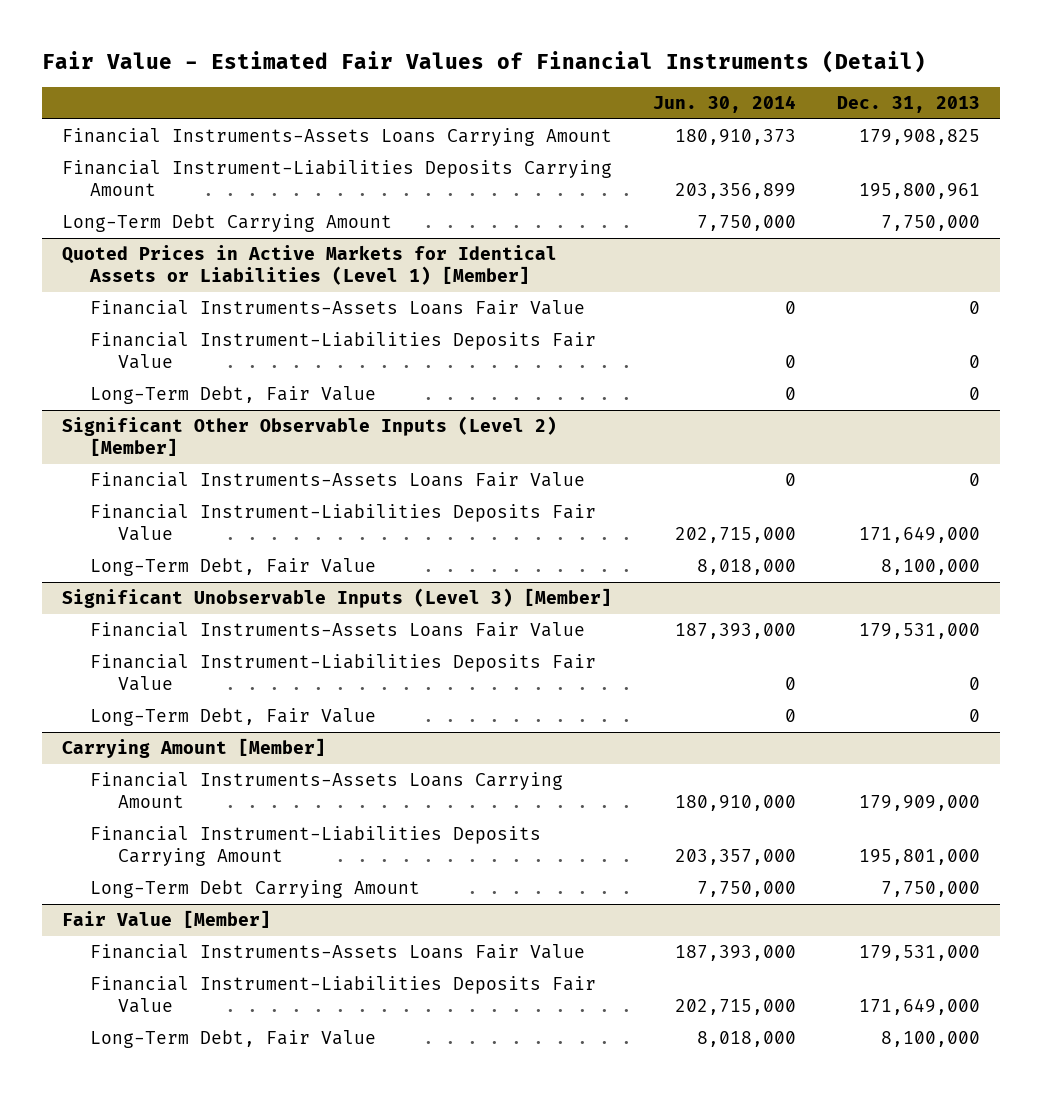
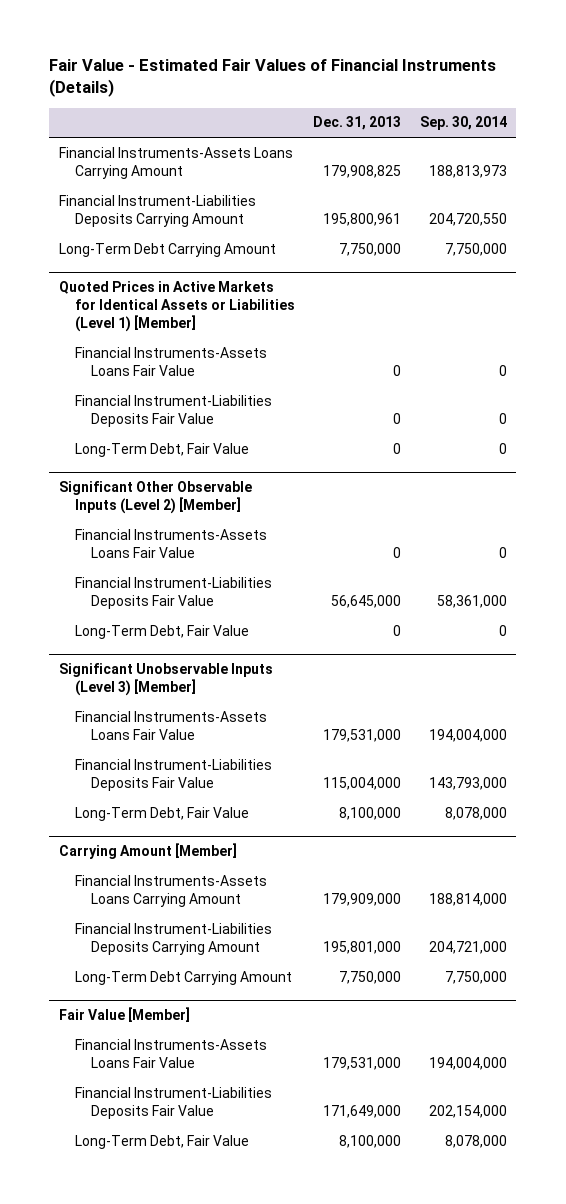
[41,49,926,73] Fair Value - Estimated Fair Values of Financial Instruments (Detail) -> [49,59,497,98] Fair Value - Estimated Fair Values of Financial Instruments (Details)
[652,94,796,113] Jun. 30, 2014 -> none
none -> [420,116,508,131] Sep. 30, 2014
[858,526,980,544] 171,649,000 -> [331,594,402,608] 56,645,000
[880,559,980,576] 8,100,000 -> [393,624,402,636] 0
[968,677,980,691] 0 -> [323,776,402,790] 115,004,000
[968,709,980,723] 0 -> [339,806,402,820] 8,100,000

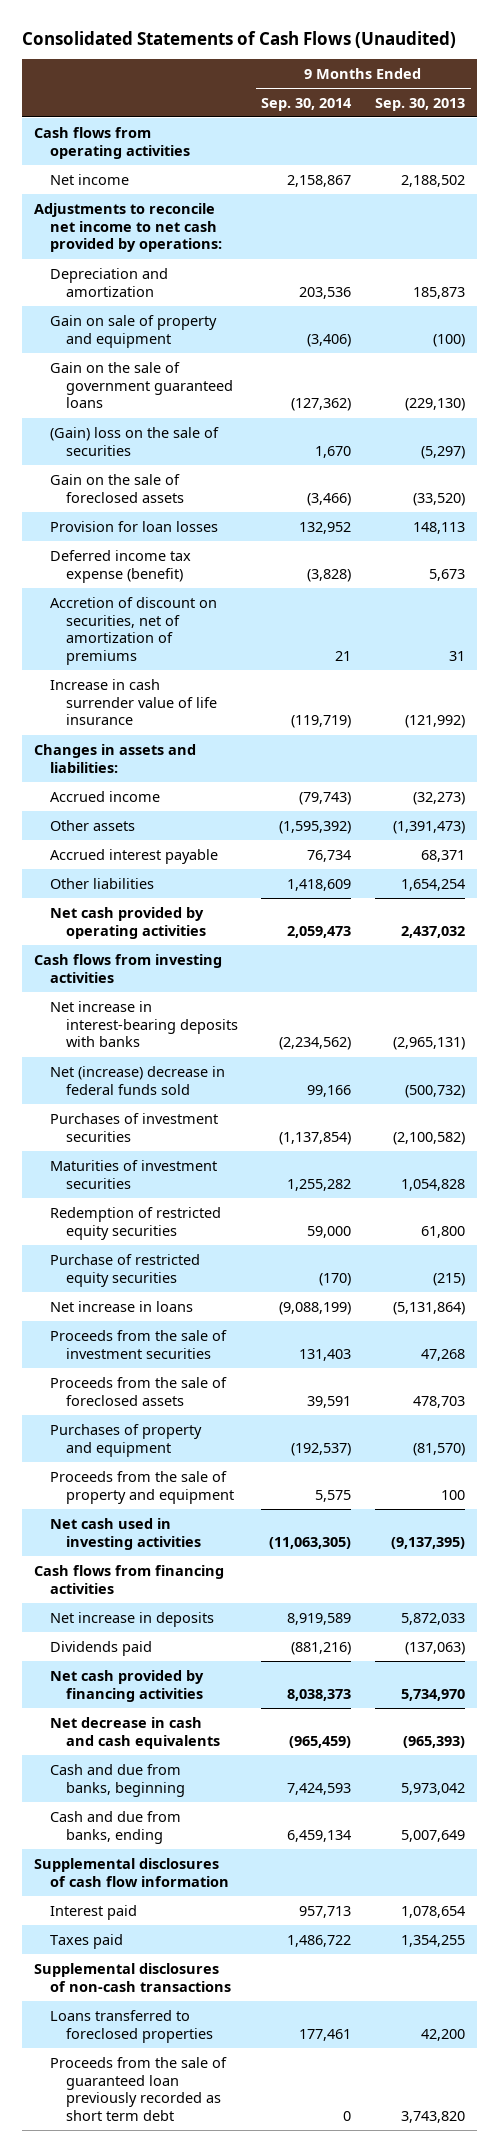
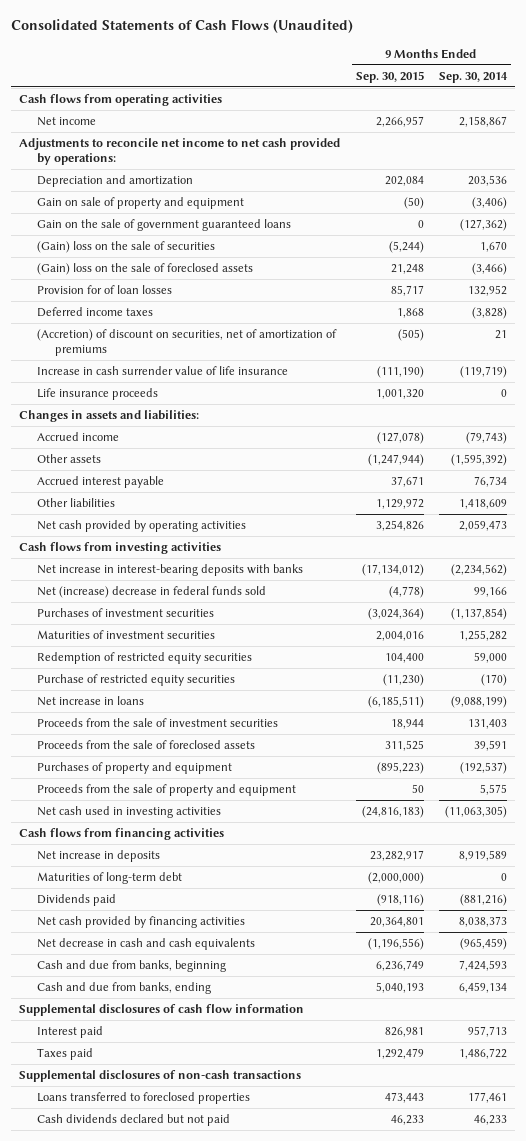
[375,97,466,111] Sep. 30, 2013 -> none
none -> [355,70,424,83] Sep. 30, 2015
[49,473,184,503] Gain on the sale of foreclosed assets -> [37,263,254,276] (Gain) loss on the sale of foreclosed assets
[49,520,218,532] Provision for loan losses -> [37,285,173,295] Provision for of loan losses
[49,549,191,583] Deferred income tax expense (benefit) -> [37,307,154,318] Deferred income taxes
[49,596,217,666] Accretion of discount on securities, net of amortization of premiums -> [37,329,338,357] (Accretion) of discount on securities, net of amortization of premiums
none -> [37,388,159,401] Life insurance proceeds
none -> [37,872,183,885] Maturities of long-term debt
[49,2056,227,2122] Proceeds from the sale of guaranteed loan previously recorded as short term debt -> none
none -> [37,1114,231,1127] Cash dividends declared but not paid

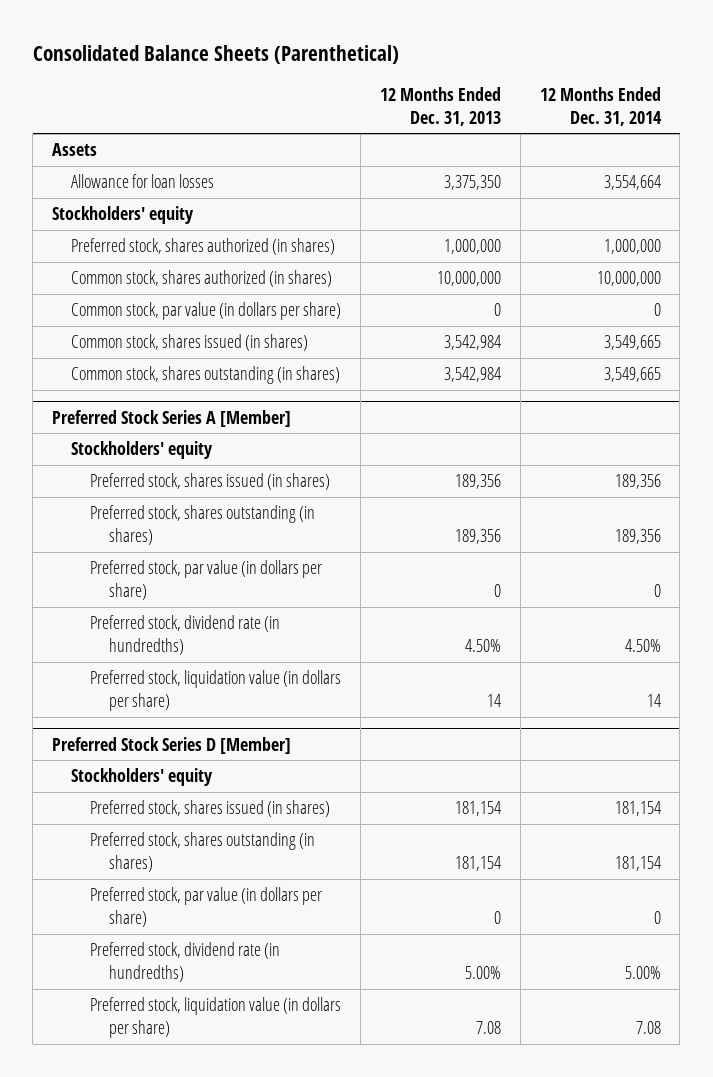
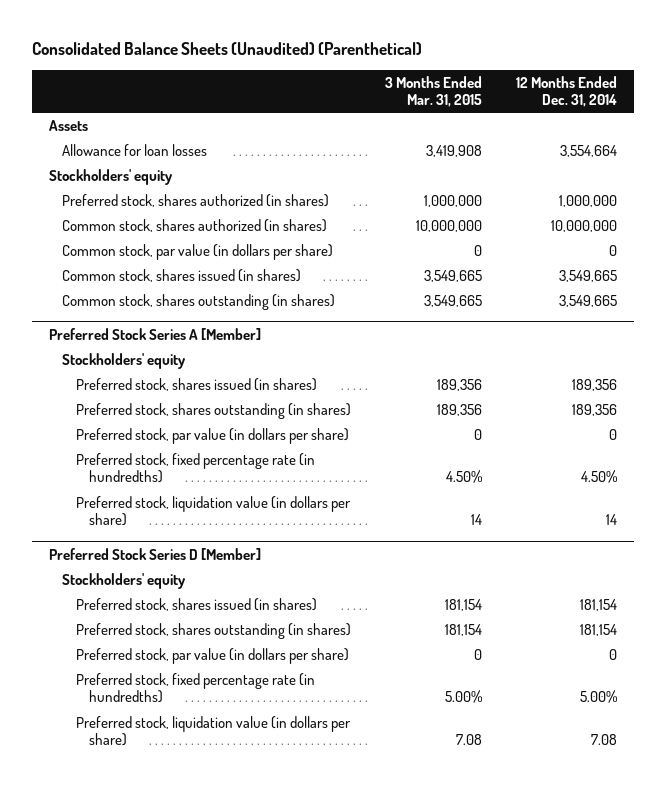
[32,44,399,64] Consolidated Balance Sheets (Parenthetical) -> [31,41,422,55] Consolidated Balance Sheets (Unaudited) (Parenthetical)
[379,87,501,126] 12 Months Ended Dec. 31, 2013 -> none
none -> [384,75,482,107] 3 Months Ended Mar. 31, 2015
[90,615,281,655] Preferred stock, dividend rate (in hundredths) -> [75,453,315,484] Preferred stock, fixed percentage rate (in hundredths)
[90,942,281,982] Preferred stock, dividend rate (in hundredths) -> [75,673,315,704] Preferred stock, fixed percentage rate (in hundredths)

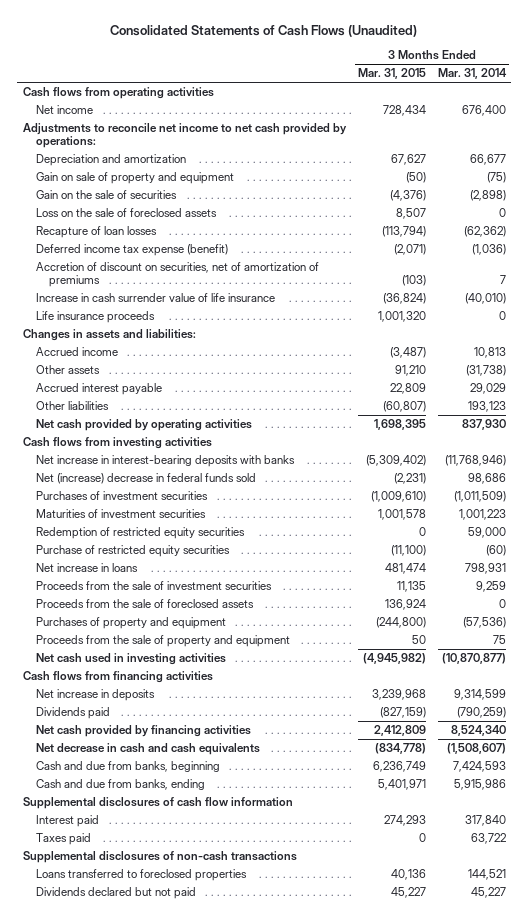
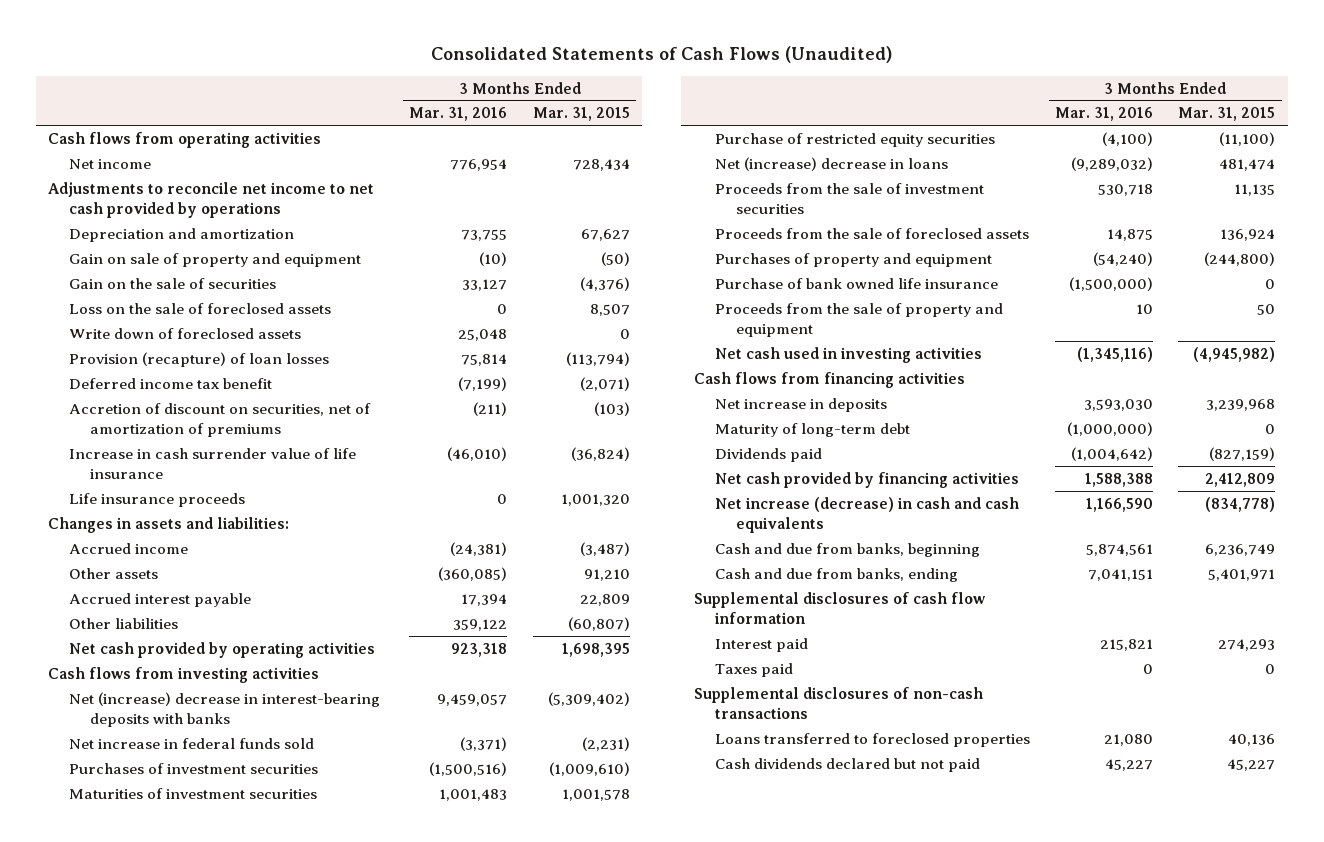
[437,68,507,80] Mar. 31, 2014 -> none
none -> [409,107,508,122] Mar. 31, 2016
[23,123,348,149] Adjustments to reconcile net income to net cash provided by operations: -> [48,181,375,219] Adjustments to reconcile net income to net cash provided by operations
none -> [69,327,302,339] Write down of foreclosed assets
[35,226,157,239] Recapture of loan losses -> [69,351,330,367] Provision (recapture) of loan losses
[35,244,228,257] Deferred income tax expense (benefit) -> [69,377,273,389] Deferred income tax benefit
[35,455,295,468] Net increase in interest-bearing deposits with banks -> [69,691,381,728] Net (increase) decrease in interest-bearing deposits with banks
[35,473,256,485] Net (increase) decrease in federal funds sold -> [69,737,315,749] Net increase in federal funds sold
[35,527,245,540] Redemption of restricted equity securities -> none
[35,563,138,573] Net increase in loans -> [715,156,949,171] Net (increase) decrease in loans
none -> [715,277,999,289] Purchase of bank owned life insurance
none -> [715,422,911,437] Maturity of long-term debt
[35,743,260,756] Net decrease in cash and cash equivalents -> [715,496,1020,534] Net increase (decrease) in cash and cash equivalents
[35,887,196,900] Dividends declared but not paid -> [715,757,981,772] Cash dividends declared but not paid

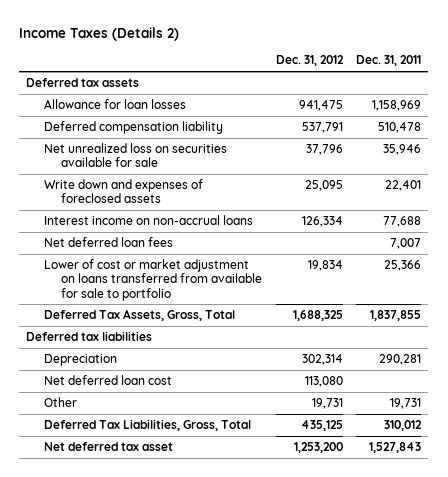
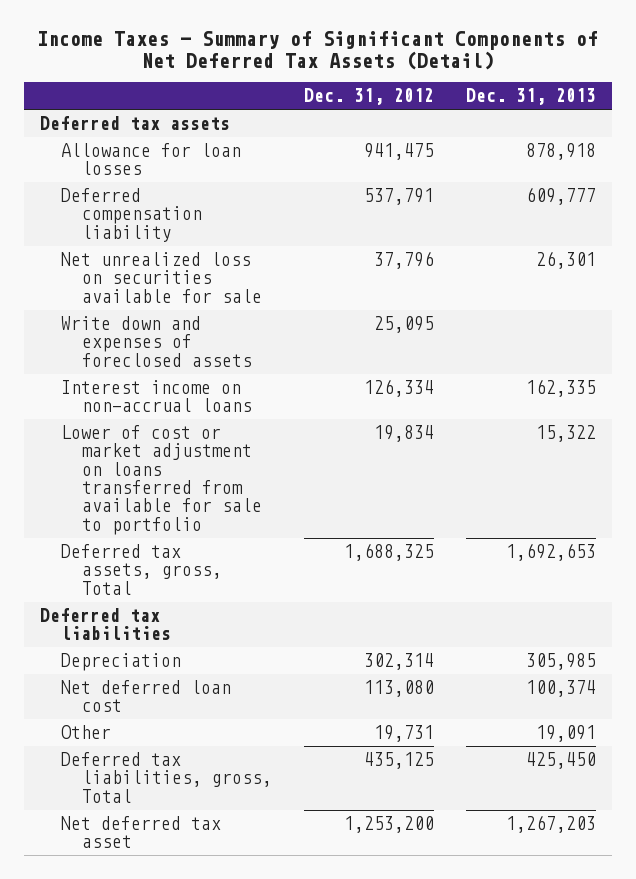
[19,26,180,41] Income Taxes (Details 2) -> [36,30,598,71] Income Taxes - Summary of Significant Components of Net Deferred Tax Assets (Detail)
[356,55,422,67] Dec. 31, 2011 -> none
none -> [465,88,596,106] Dec. 31, 2013
[43,237,173,248] Net deferred loan fees -> none
[43,309,235,322] Deferred Tax Assets, Gross, Total -> [60,544,223,595] Deferred tax assets, gross, Total
[43,419,251,432] Deferred Tax Liabilities, Gross, Total -> [60,752,273,803] Deferred tax liabilities, gross, Total

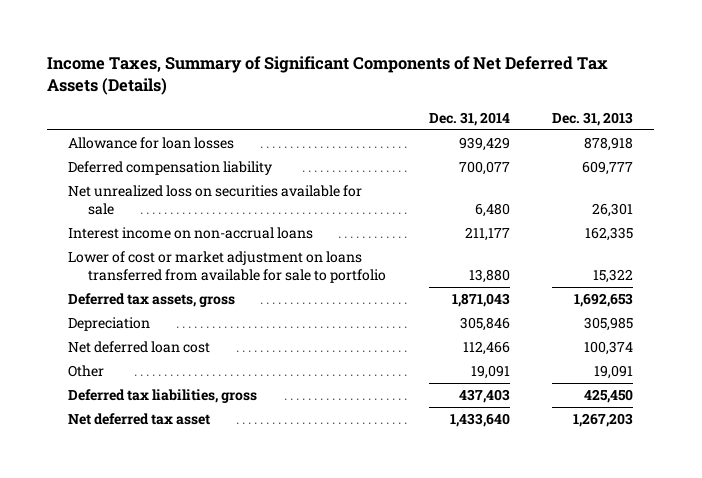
[36,30,598,71] Income Taxes - Summary of Significant Components of Net Deferred Tax Assets (Detail) -> [47,56,609,96] Income Taxes, Summary of Significant Components of Net Deferred Tax Assets (Details)
[303,88,434,106] Dec. 31, 2012 -> none
none -> [428,111,510,126] Dec. 31, 2014
[39,116,230,131] Deferred tax assets -> none
[60,316,253,367] Write down and expenses of foreclosed assets -> none
[39,608,171,641] Deferred tax liabilities -> none
[60,544,223,595] Deferred tax assets, gross, Total -> [68,293,236,308] Deferred tax assets, gross
[60,752,273,803] Deferred tax liabilities, gross, Total -> [68,389,258,404] Deferred tax liabilities, gross

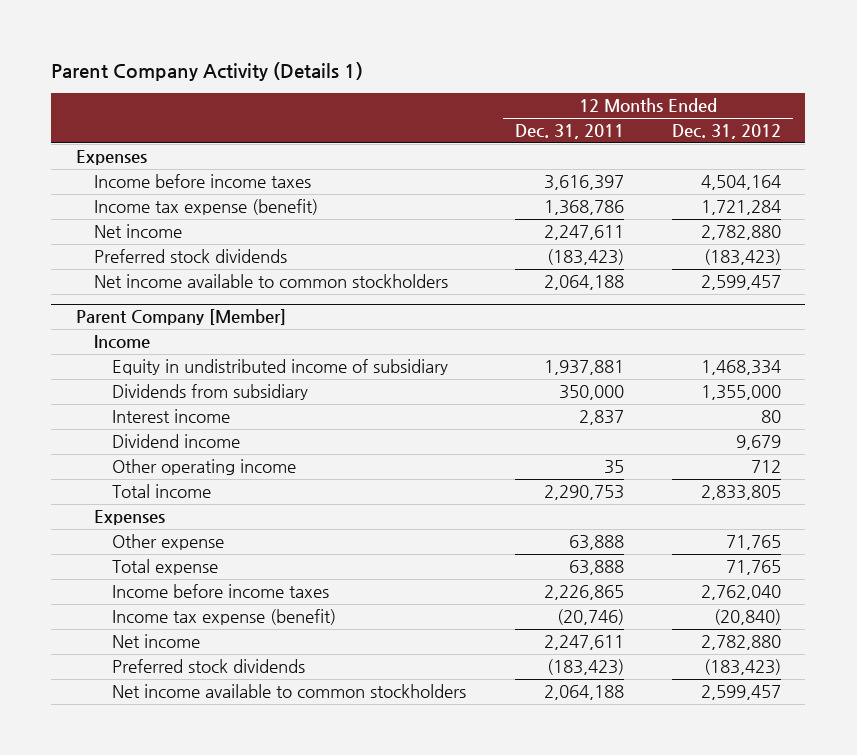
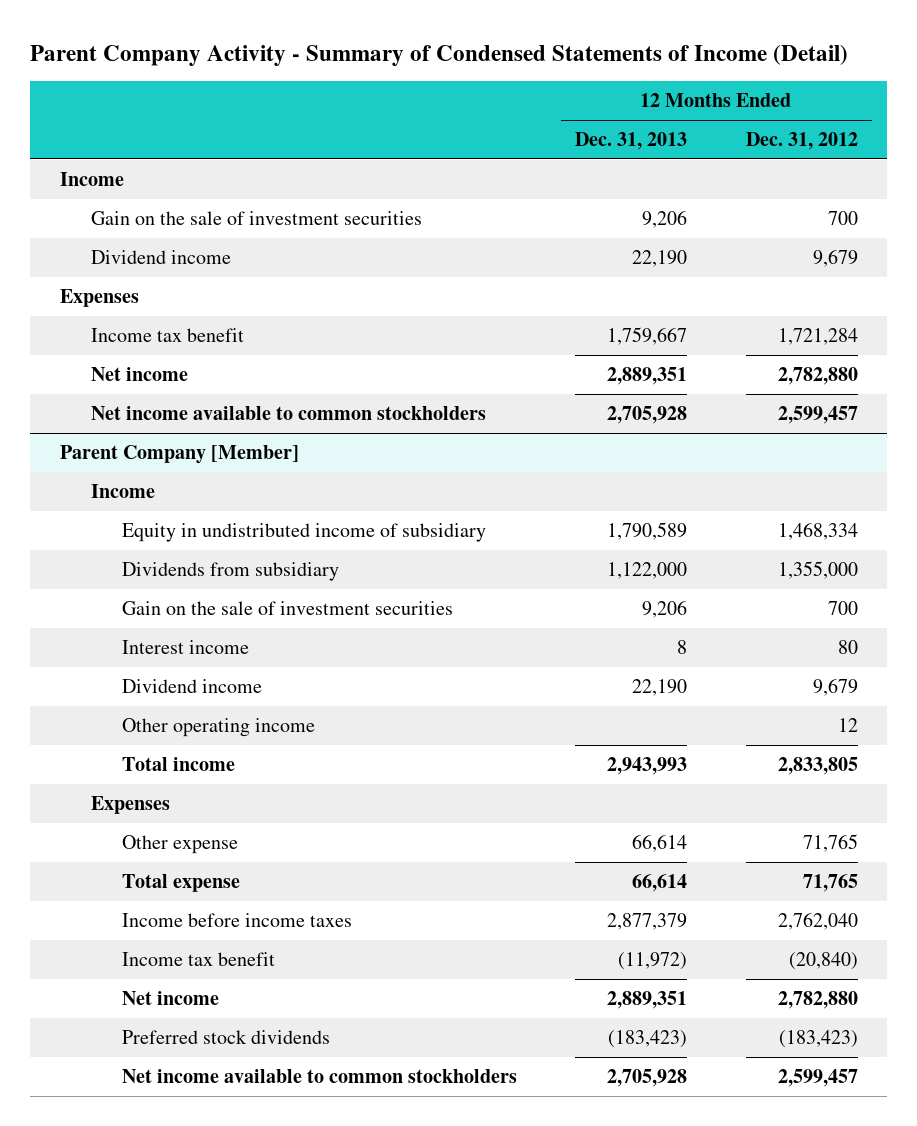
[51,61,364,81] Parent Company Activity (Details 1) -> [30,45,849,67] Parent Company Activity - Summary of Condensed Statements of Income (Detail)
[514,124,624,140] Dec. 31, 2011 -> none
none -> [575,131,688,150] Dec. 31, 2013
none -> [59,171,124,186] Income
none -> [90,210,422,225] Gain on the sale of investment securities
none -> [90,249,231,264] Dividend income
[93,174,311,189] Income before income taxes -> none
[93,199,318,216] Income tax expense (benefit) -> [90,327,244,342] Income tax benefit
[93,249,287,264] Preferred stock dividends -> none
none -> [121,600,453,615] Gain on the sale of investment securities
[751,460,782,474] 712 -> [837,717,858,732] 12
[112,609,337,626] Income tax expense (benefit) -> [121,951,275,966] Income tax benefit

